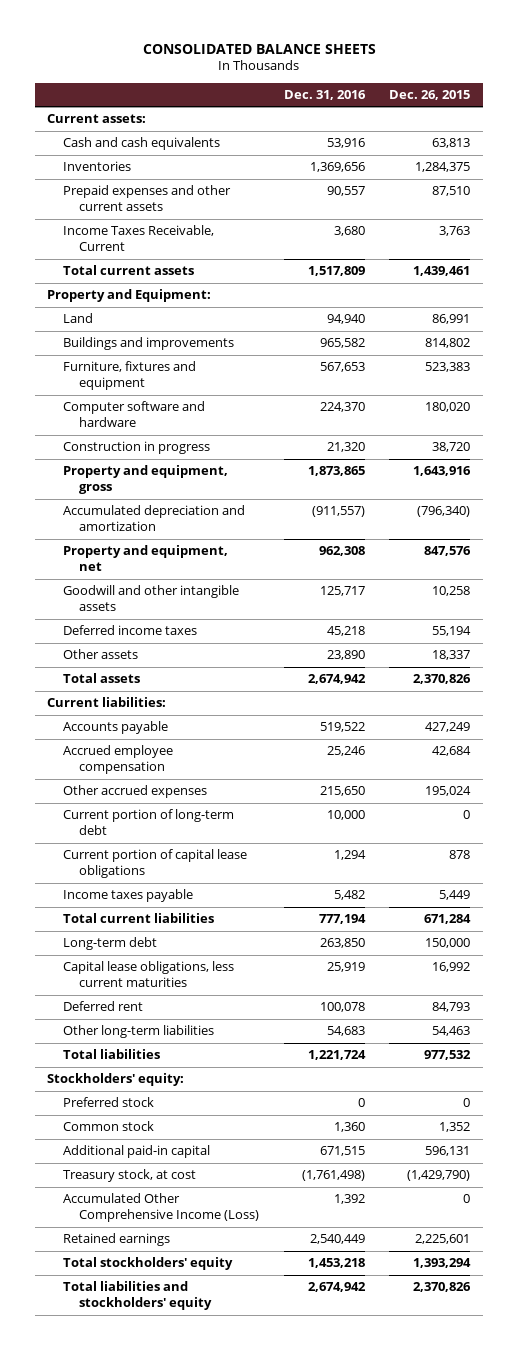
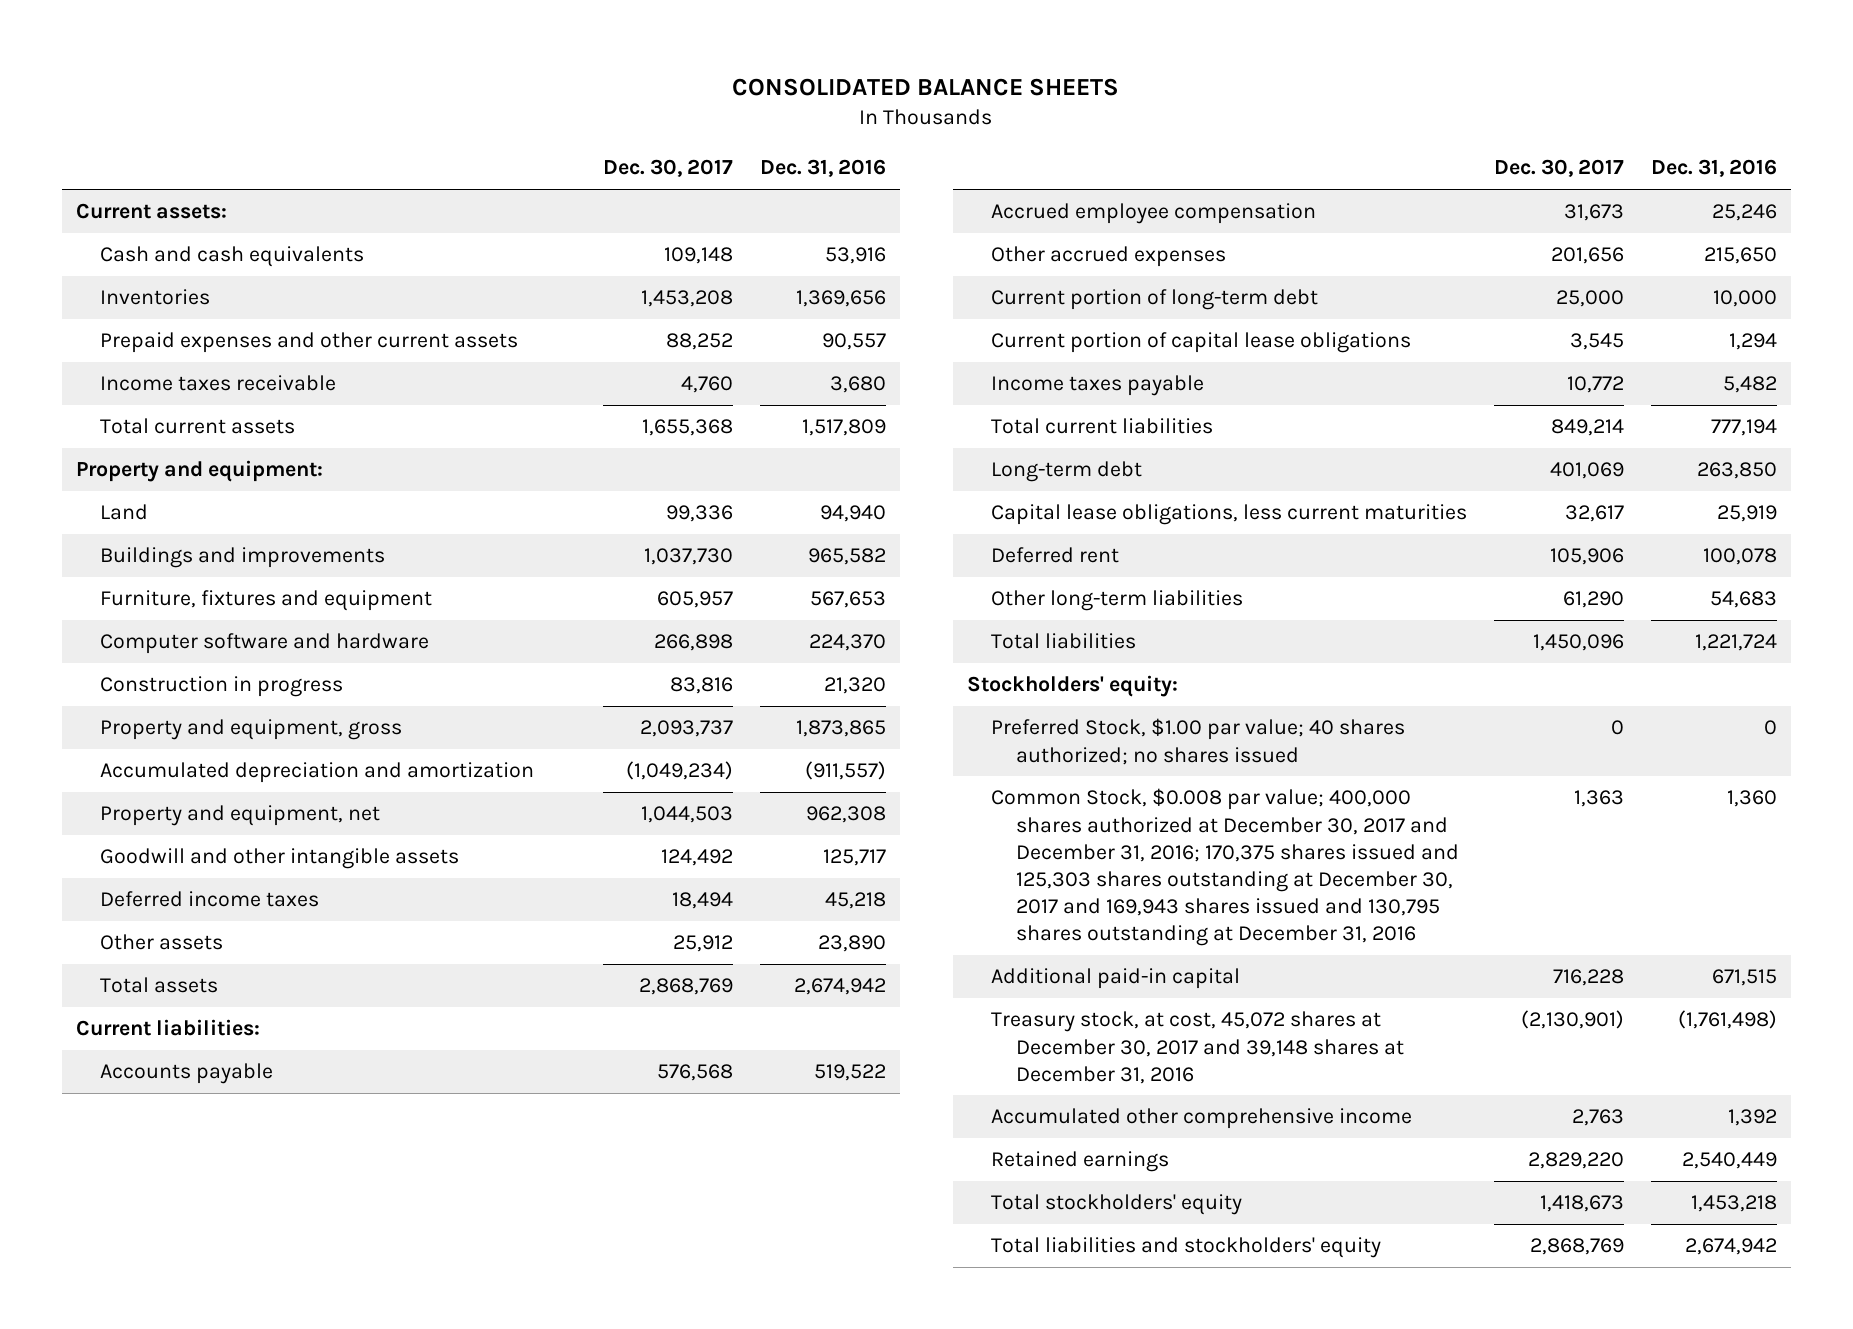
[389,89,471,100] Dec. 26, 2015 -> none
none -> [603,159,734,178] Dec. 30, 2017
[62,225,214,252] Income Taxes Receivable, Current -> [100,375,337,392] Income taxes receivable
[46,289,211,303] Property and Equipment: -> [75,460,323,483] Property and equipment:
[62,1097,154,1108] Preferred stock -> [991,718,1406,765] Preferred Stock, $1.00 par value; 40 shares authorized; no shares issued
[62,1121,154,1132] Common stock -> [991,788,1459,946] Common Stock, $0.008 par value; 400,000 shares authorized at December 30, 2017 and December 31, 2016; 170,375 shares issued and 125,303 shares outstanding at December 30, 2017 and 169,943 shares issued and 130,795 shares outstanding at December 31, 2016
[62,1169,196,1183] Treasury stock, at cost -> [991,1011,1404,1084] Treasury stock, at cost, 45,072 shares at December 30, 2017 and 39,148 shares at December 31, 2016
[62,1193,259,1223] Accumulated Other Comprehensive Income (Loss) -> [991,1108,1413,1130] Accumulated other comprehensive income

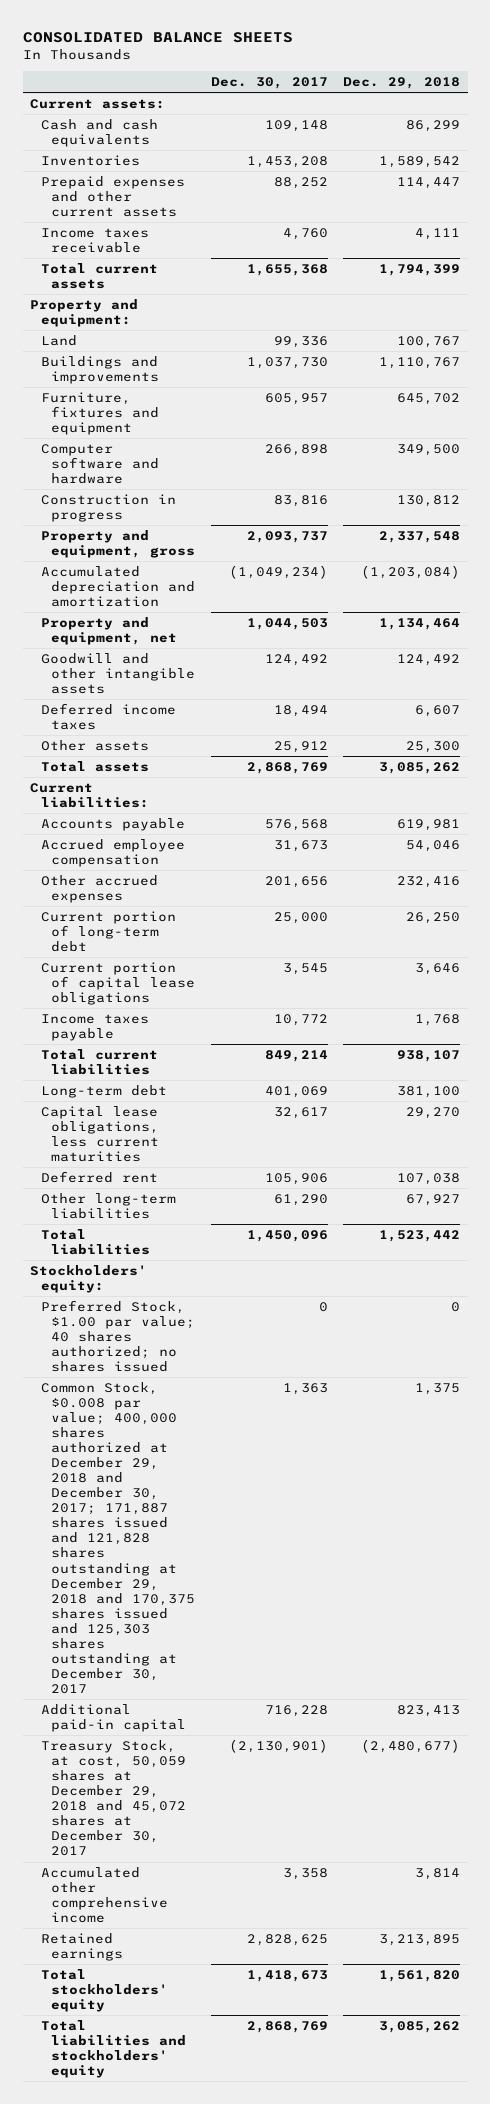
[760,159,887,178] Dec. 31, 2016 -> none
none -> [342,76,460,89] Dec. 29, 2018
[991,788,1459,946] Common Stock, $0.008 par value; 400,000 shares authorized at December 30, 2017 and December 31, 2016; 170,375 shares issued and 125,303 shares outstanding at December 30, 2017 and 169,943 shares issued and 130,795 shares outstanding at December 31, 2016 -> [40,1381,196,1694] Common Stock, $0.008 par value; 400,000 shares authorized at December 29, 2018 and December 30, 2017; 171,887 shares issued and 121,828 shares outstanding at December 29, 2018 and 170,375 shares issued and 125,303 shares outstanding at December 30, 2017
[991,1011,1404,1084] Treasury stock, at cost, 45,072 shares at December 30, 2017 and 39,148 shares at December 31, 2016 -> [40,1739,187,1857] Treasury Stock, at cost, 50,059 shares at December 29, 2018 and 45,072 shares at December 30, 2017
[1572,1109,1625,1127] 2,763 -> [282,1867,328,1880] 3,358
[1528,1152,1625,1170] 2,829,220 -> [246,1933,328,1946] 2,828,625

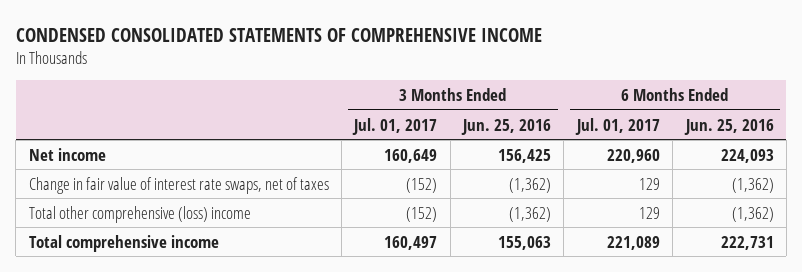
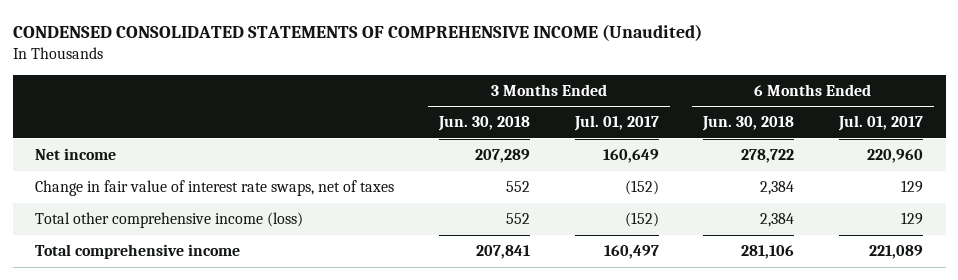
[15,27,542,42] CONDENSED CONSOLIDATED STATEMENTS OF COMPREHENSIVE INCOME -> [12,23,702,41] CONDENSED CONSOLIDATED STATEMENTS OF COMPREHENSIVE INCOME (Unaudited)
[461,118,552,135] Jun. 25, 2016 -> none
[683,118,774,135] Jun. 25, 2016 -> none
none -> [438,116,531,132] Jun. 30, 2018
none -> [702,116,795,132] Jun. 30, 2018
[28,205,251,223] Total other comprehensive (loss) income -> [35,212,304,229] Total other comprehensive income (loss)

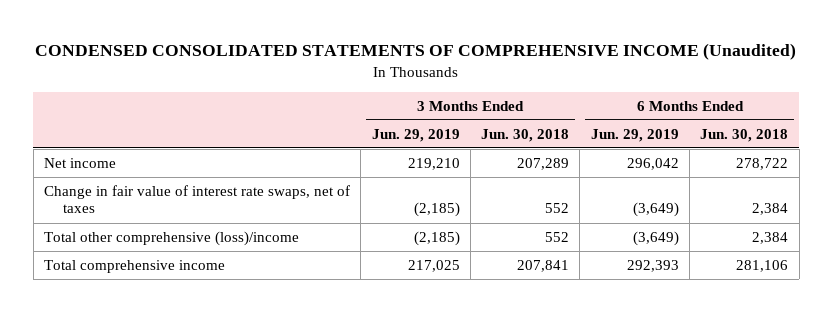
[573,115,659,132] Jul. 01, 2017 -> none
[838,115,924,132] Jul. 01, 2017 -> none
none -> [371,128,460,142] Jun. 29, 2019
none -> [590,128,679,142] Jun. 29, 2019
[35,212,304,229] Total other comprehensive income (loss) -> [43,230,299,246] Total other comprehensive (loss)/income

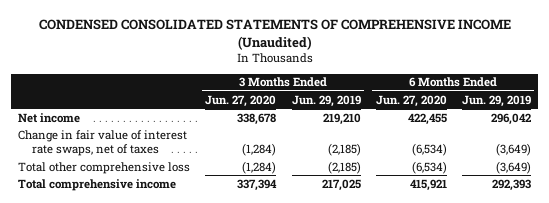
[481,128,570,142] Jun. 30, 2018 -> none
[700,128,789,142] Jun. 30, 2018 -> none
none -> [205,94,277,107] Jun. 27, 2020
none -> [375,94,447,107] Jun. 27, 2020
[43,230,299,246] Total other comprehensive (loss)/income -> [18,161,191,174] Total other comprehensive loss

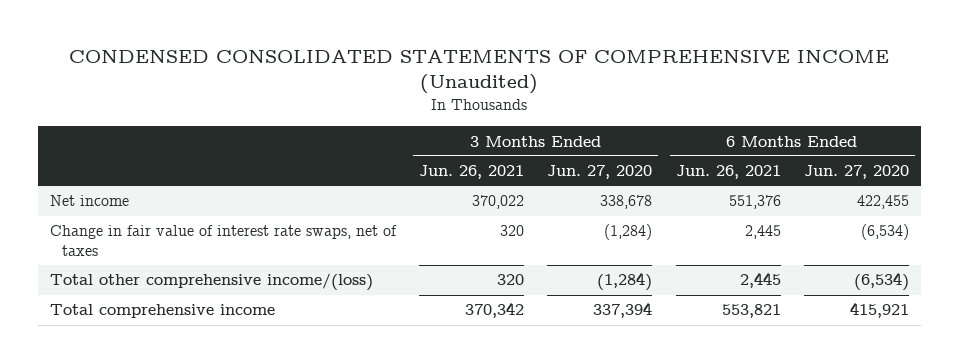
[291,94,361,107] Jun. 29, 2019 -> none
[461,94,531,107] Jun. 29, 2019 -> none
none -> [419,165,525,180] Jun. 26, 2021
none -> [675,165,781,180] Jun. 26, 2021
[18,161,191,174] Total other comprehensive loss -> [49,273,373,292] Total other comprehensive income/(loss)

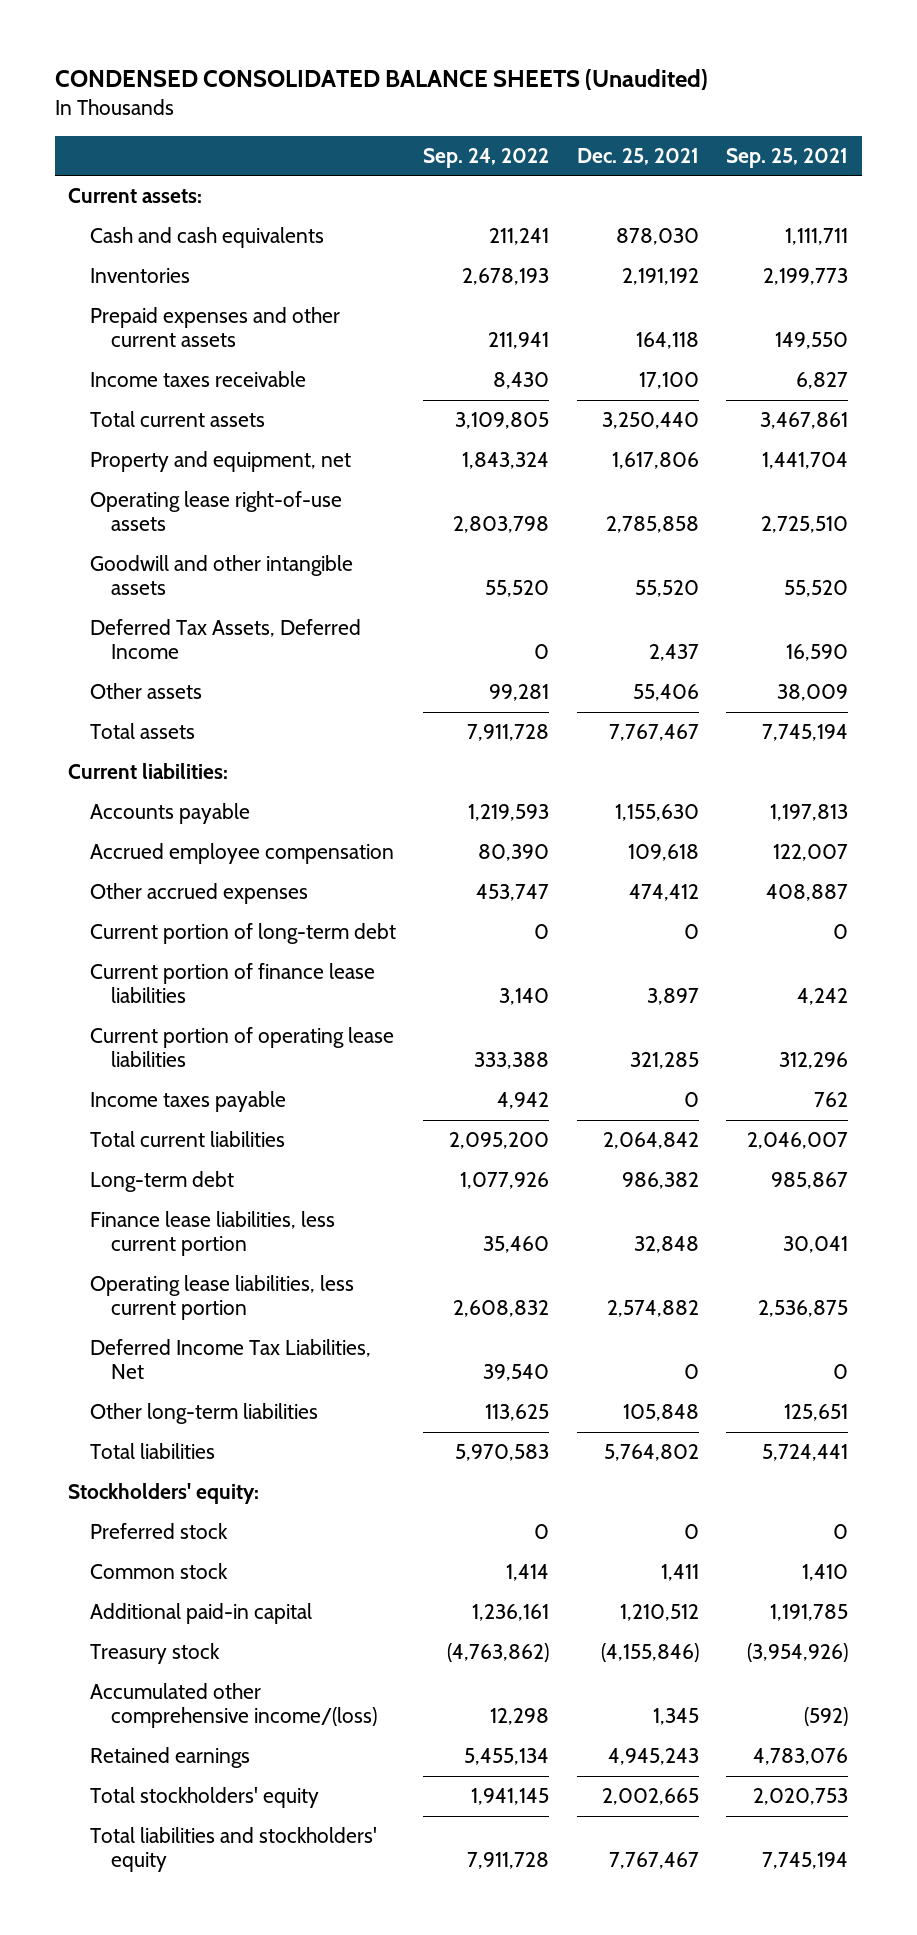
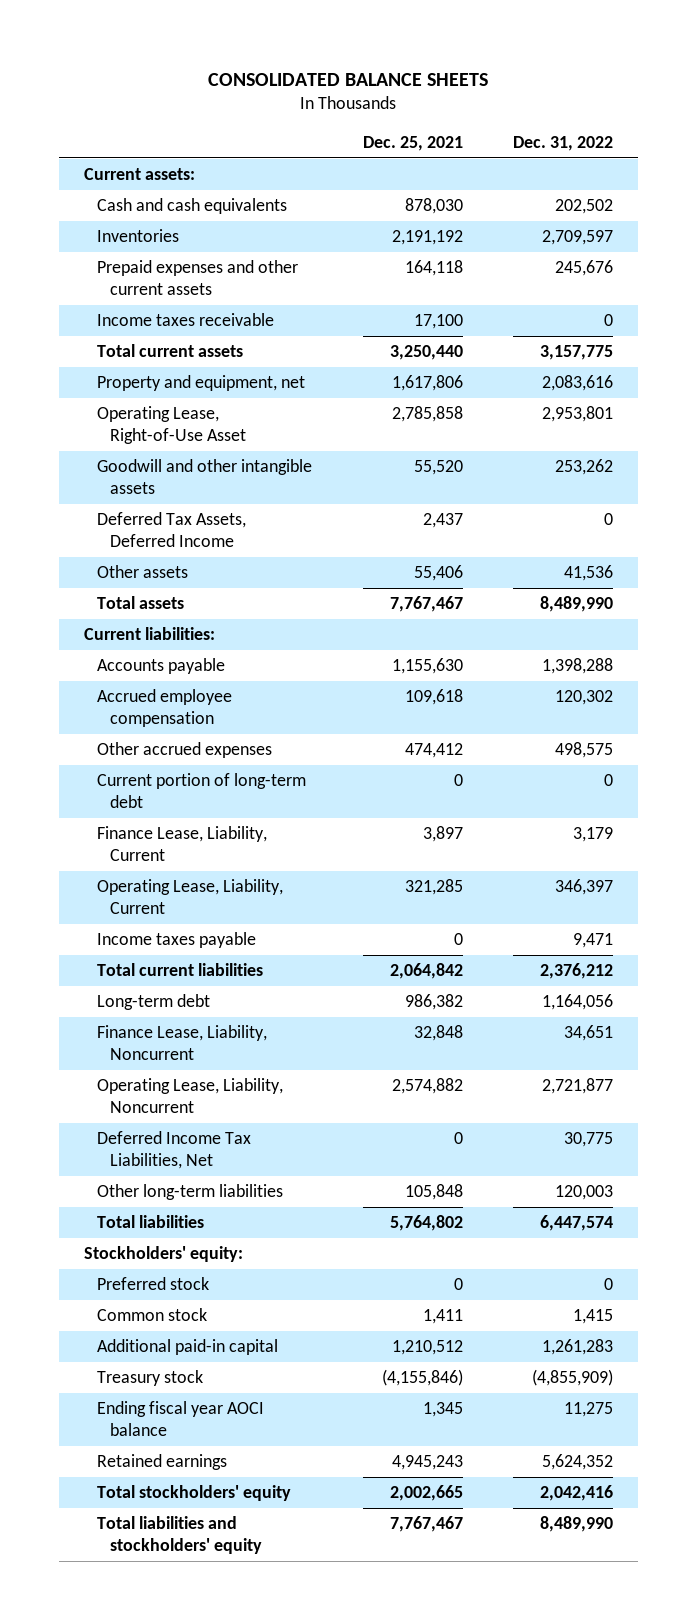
[54,68,708,90] CONDENSED CONSOLIDATED BALANCE SHEETS (Unaudited) -> [208,72,489,86] CONSOLIDATED BALANCE SHEETS
[423,147,550,168] Sep. 24, 2022 -> none
[726,147,849,168] Sep. 25, 2021 -> none
none -> [513,135,614,151] Dec. 31, 2022
[89,491,342,532] Operating lease right-of-use assets -> [96,406,247,445] Operating Lease, Right-of-Use Asset
[89,963,375,1004] Current portion of finance lease liabilities -> [96,826,267,862] Finance Lease, Liability, Current
[89,1027,394,1068] Current portion of operating lease liabilities -> [96,879,283,915] Operating Lease, Liability, Current
[89,1211,335,1257] Finance lease liabilities, less current portion -> [96,1025,267,1061] Finance Lease, Liability, Noncurrent
[89,1275,354,1321] Operating lease liabilities, less current portion -> [96,1078,283,1114] Operating Lease, Liability, Noncurrent
[89,1683,378,1729] Accumulated other comprehensive income/(loss) -> [96,1401,264,1437] Ending fiscal year AOCI balance

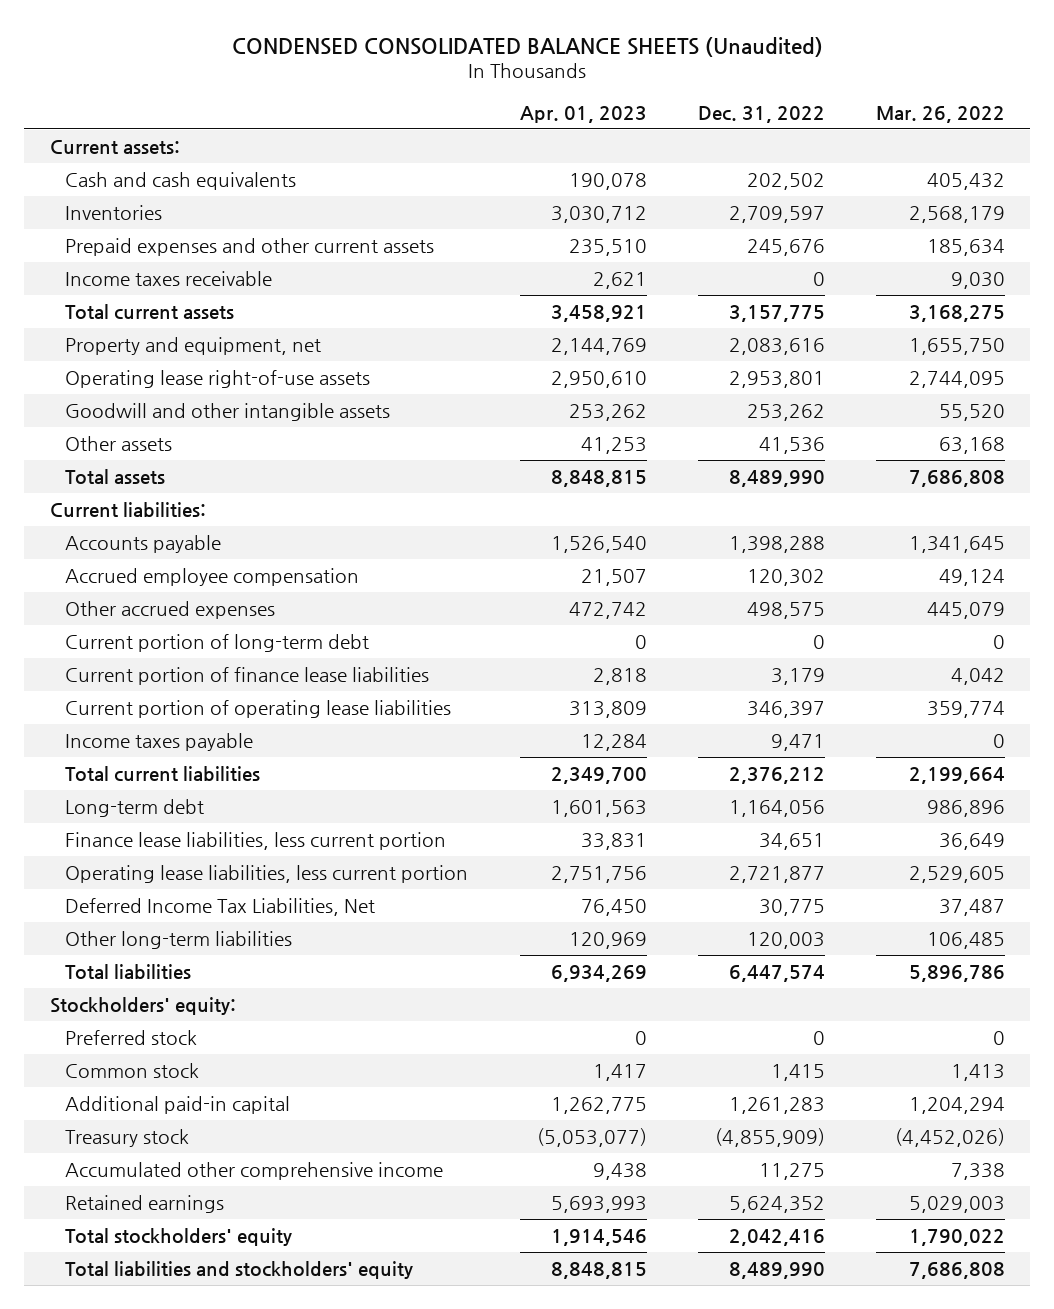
[208,72,489,86] CONSOLIDATED BALANCE SHEETS -> [232,36,824,57] CONDENSED CONSOLIDATED BALANCE SHEETS (Unaudited)
[362,135,463,151] Dec. 25, 2021 -> none
none -> [519,105,647,123] Apr. 01, 2023
none -> [875,105,1005,123] Mar. 26, 2022
[96,406,247,445] Operating Lease, Right-of-Use Asset -> [65,369,371,388] Operating lease right-of-use assets
[96,512,246,548] Deferred Tax Assets, Deferred Income -> none
[96,826,267,862] Finance Lease, Liability, Current -> [65,666,430,685] Current portion of finance lease liabilities
[96,879,283,915] Operating Lease, Liability, Current -> [65,699,452,718] Current portion of operating lease liabilities
[96,1025,267,1061] Finance Lease, Liability, Noncurrent -> [65,831,447,850] Finance lease liabilities, less current portion
[96,1078,283,1114] Operating Lease, Liability, Noncurrent -> [65,864,469,883] Operating lease liabilities, less current portion
[96,1401,264,1437] Ending fiscal year AOCI balance -> [65,1161,444,1180] Accumulated other comprehensive income

